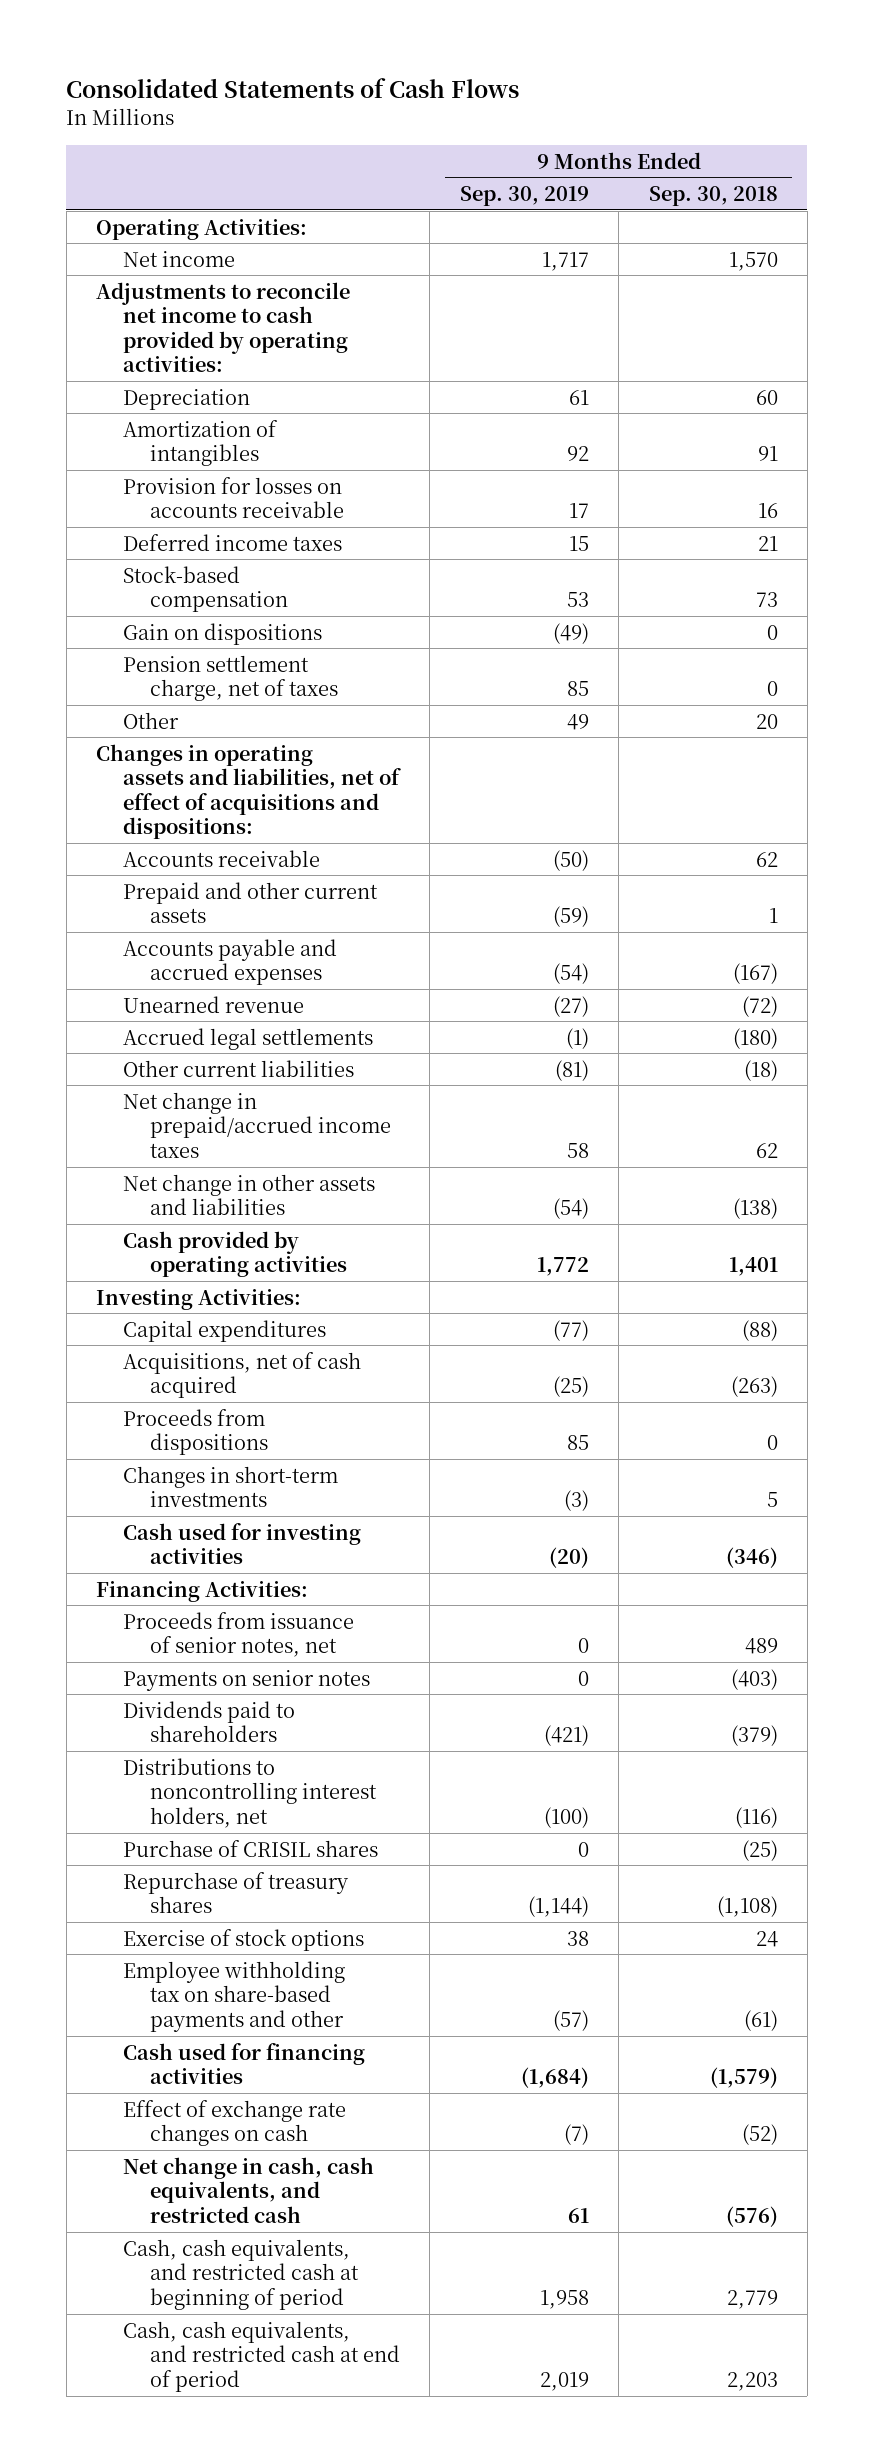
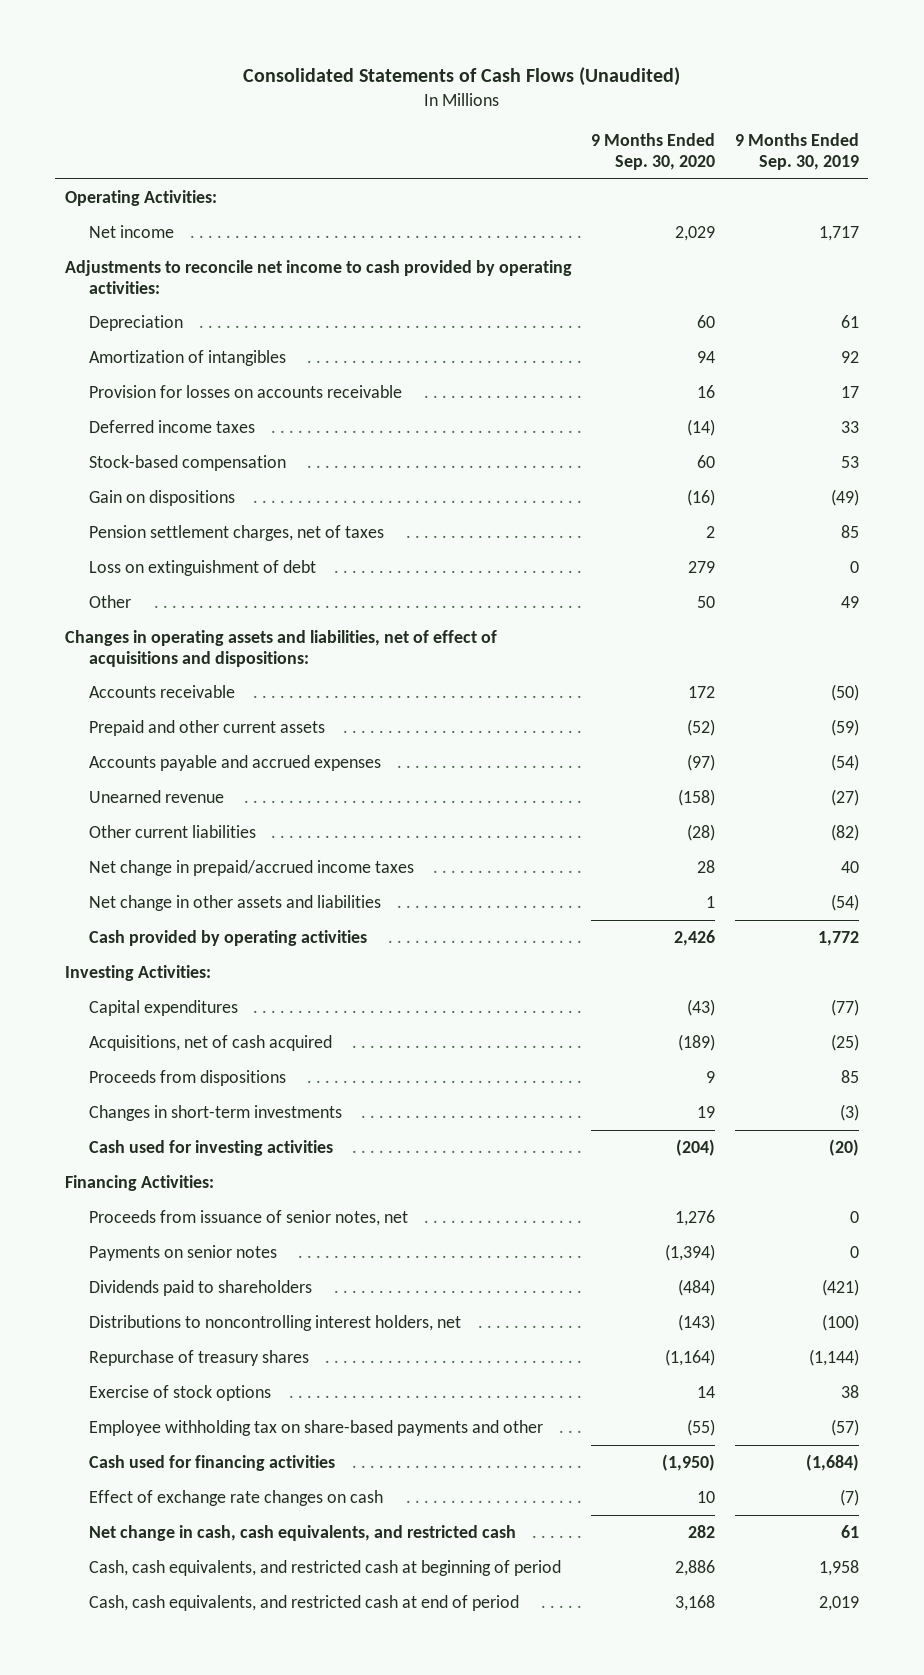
[66,77,520,98] Consolidated Statements of Cash Flows -> [242,67,680,87] Consolidated Statements of Cash Flows (Unaudited)
[648,186,778,207] Sep. 30, 2018 -> none
none -> [591,133,716,171] 9 Months Ended Sep. 30, 2020
[568,535,589,551] 15 -> [840,420,859,433] 33
[123,654,338,702] Pension settlement charge, net of taxes -> [89,524,385,541] Pension settlement charges, net of taxes
none -> [89,559,317,576] Loss on extinguishment of debt
[123,1027,374,1050] Accrued legal settlements -> none
[554,1059,589,1081] (81) -> [830,823,859,841] (82)
[566,1142,589,1158] 58 -> [840,860,859,873] 40
[123,1839,379,1857] Purchase of CRISIL shares -> none

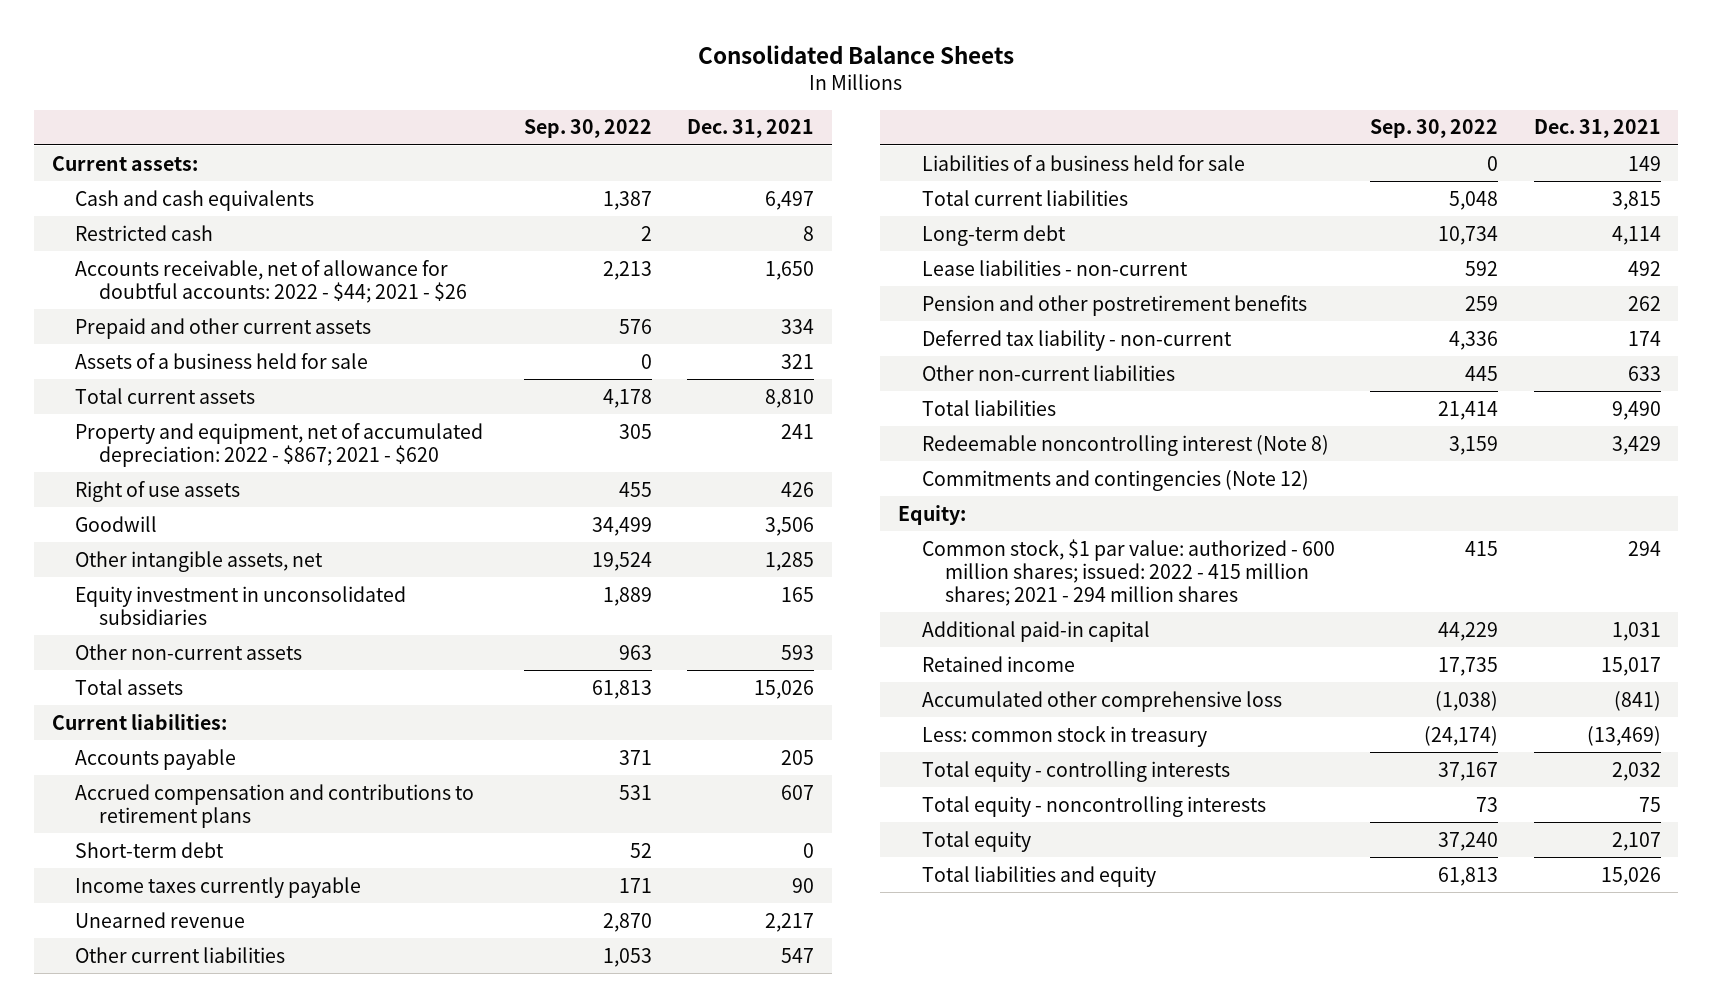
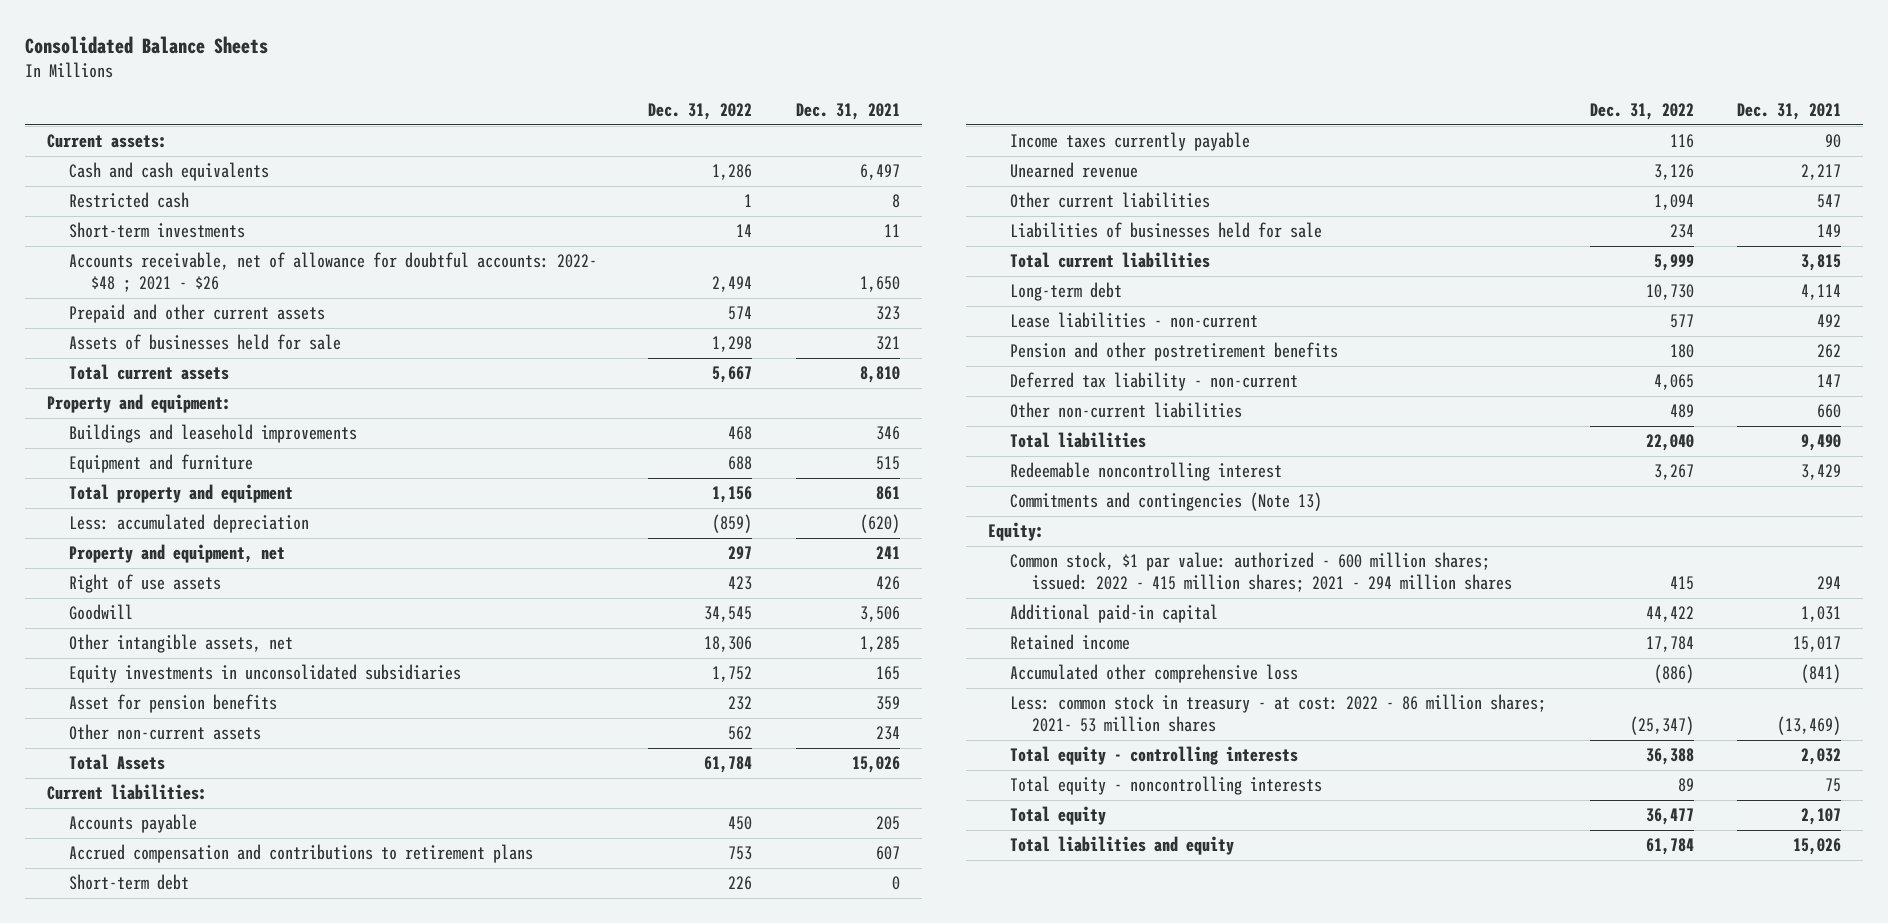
[523,119,652,139] Sep. 30, 2022 -> none
none -> [648,103,753,121] Dec. 31, 2022
none -> [68,222,245,239] Short-term investments
[75,259,467,303] Accounts receivable, net of allowance for doubtful accounts: 2022 - $44; 2021 - $26 -> [68,252,597,292] Accounts receivable, net of allowance for doubtful accounts: 2022- $48 ; 2021 - $26
[780,318,814,334] 334 -> [875,306,900,321] 323
[75,352,369,369] Assets of a business held for sale -> [68,334,341,351] Assets of businesses held for sale
none -> [46,394,231,414] Property and equipment:
none -> [68,424,357,444] Buildings and leasehold improvements
none -> [68,454,253,474] Equipment and furniture
none -> [68,484,293,504] Total property and equipment
none -> [68,514,309,534] Less: accumulated depreciation
[75,422,484,467] Property and equipment, net of accumulated depreciation: 2022 - $867; 2021 - $620 -> [68,544,285,564] Property and equipment, net
[75,585,407,625] Equity investment in unconsolidated subsidiaries -> [68,664,461,684] Equity investments in unconsolidated subsidiaries
none -> [68,694,277,714] Asset for pension benefits
[780,644,814,660] 593 -> [875,726,900,741] 234
[75,678,184,695] Total assets -> [68,754,165,771] Total Assets
[921,154,1245,171] Liabilities of a business held for sale -> [1010,222,1323,239] Liabilities of businesses held for sale
[1627,330,1661,346] 174 -> [1817,374,1842,388] 147
[1627,365,1661,381] 633 -> [1817,404,1842,419] 660
[921,434,1329,456] Redeemable noncontrolling interest (Note 8) -> [1010,462,1283,482] Redeemable noncontrolling interest
[921,469,1309,491] Commitments and contingencies (Note 12) -> [1010,492,1323,512] Commitments and contingencies (Note 13)
[921,725,1207,747] Less: common stock in treasury -> [1010,694,1547,732] Less: common stock in treasury - at cost: 2022 - 86 million shares; 2021- 53 million shares

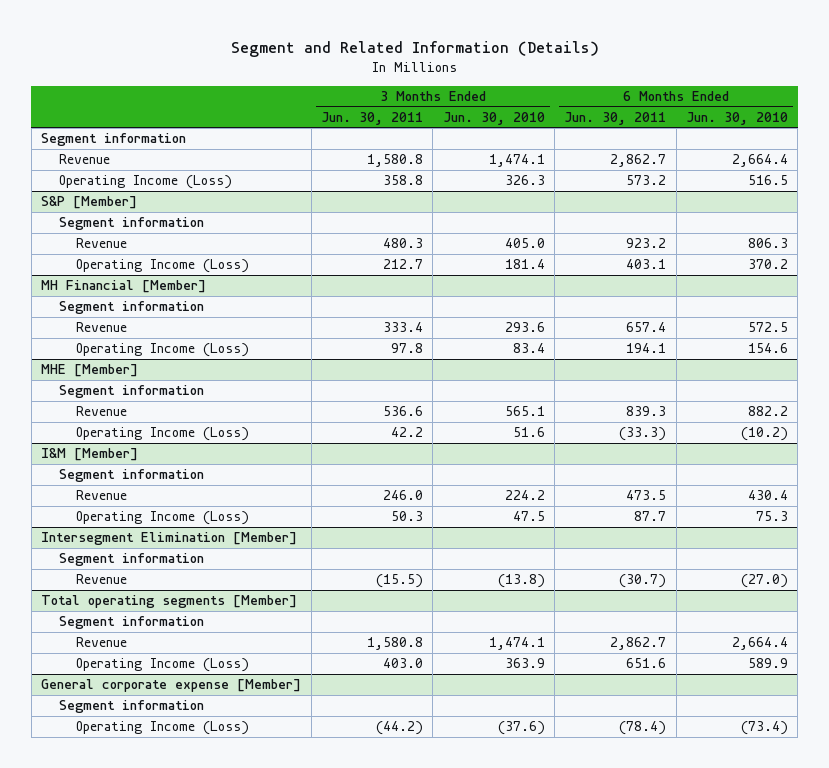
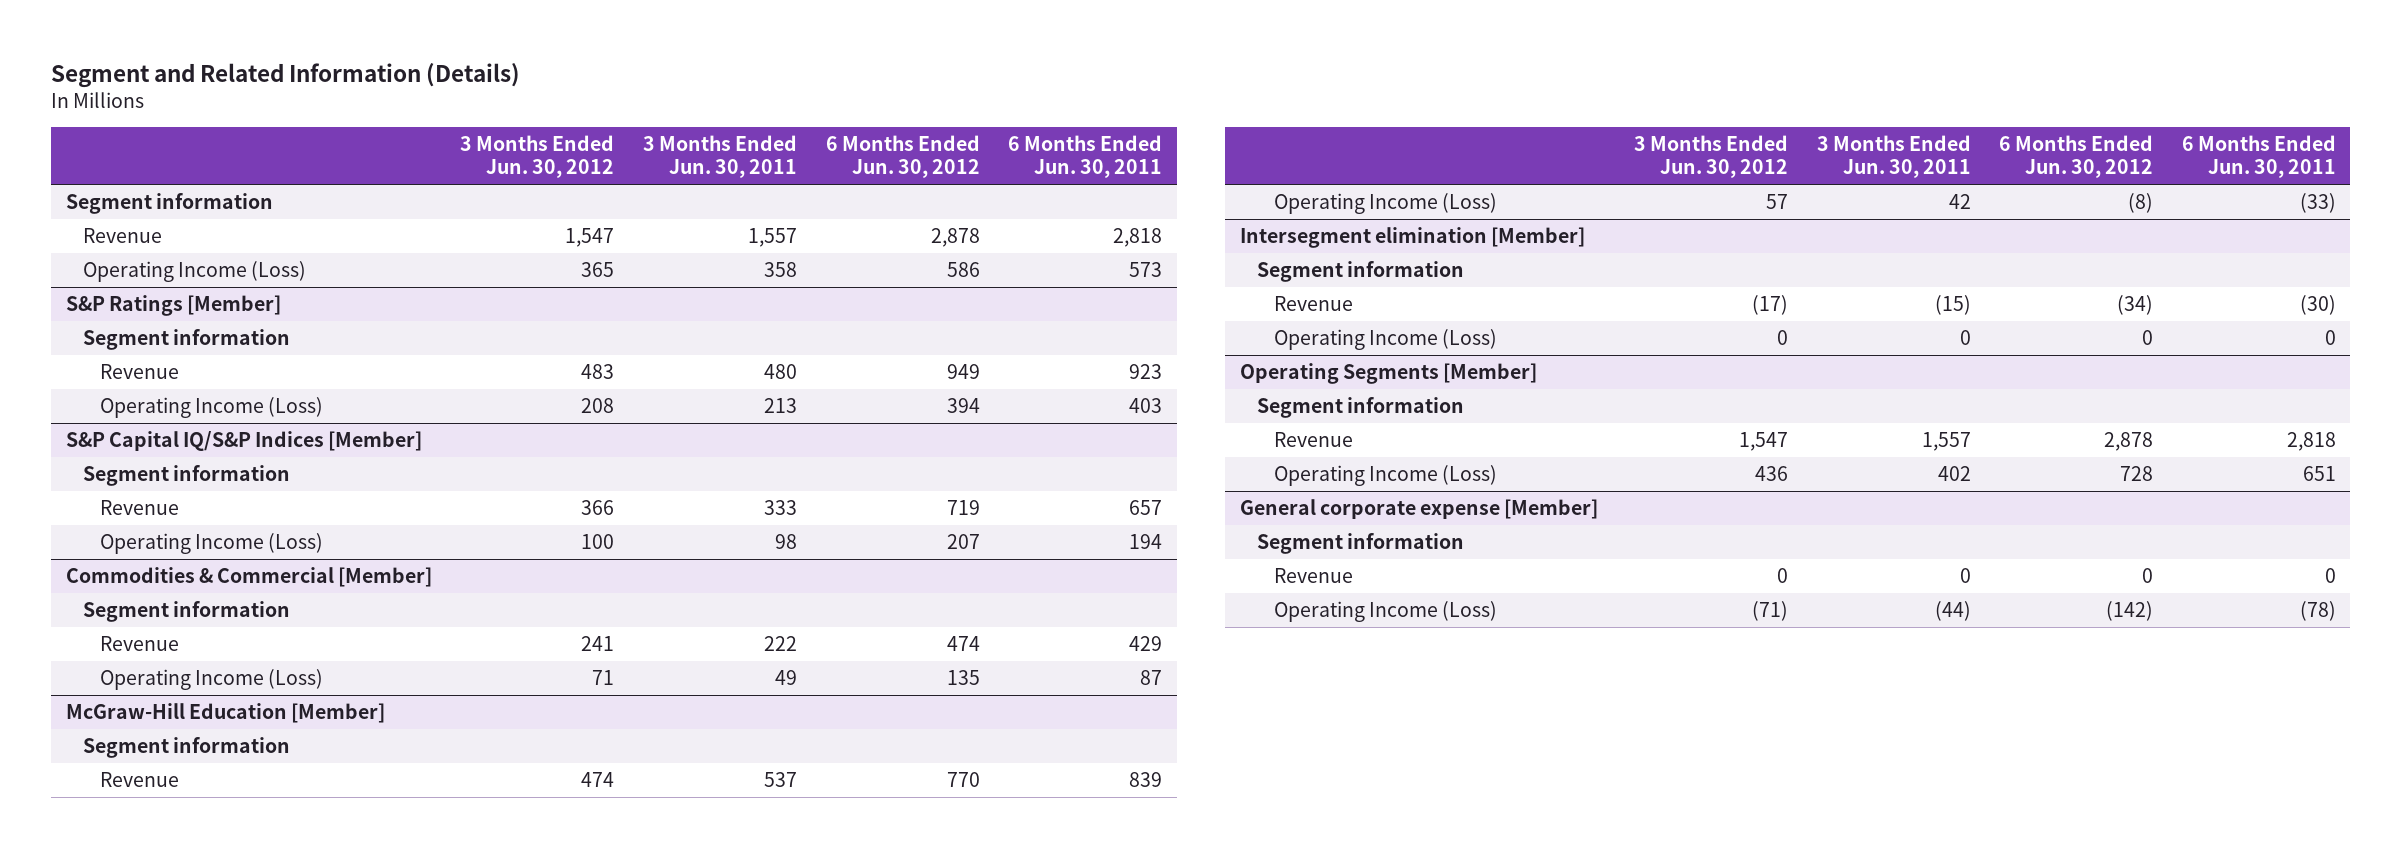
[442,111,545,125] Jun. 30, 2010 -> none
[686,111,789,125] Jun. 30, 2010 -> none
none -> [460,135,615,179] 3 Months Ended Jun. 30, 2012
none -> [825,135,980,179] 6 Months Ended Jun. 30, 2012
[366,154,423,168] 1,580.8 -> [747,227,797,247] 1,557
[610,154,667,168] 2,862.7 -> [1113,227,1163,247] 2,818
[382,175,423,186] 358.8 -> [763,261,797,277] 358
[626,175,667,186] 573.2 -> [1129,261,1163,277] 573
[41,196,138,210] S&P [Member] -> [65,294,281,316] S&P Ratings [Member]
[41,280,207,294] MH Financial [Member] -> none
[382,238,423,249] 480.3 -> [763,363,797,379] 480
[626,238,667,249] 923.2 -> [1129,363,1163,379] 923
[382,259,423,270] 212.7 -> [763,397,797,413] 213
[626,259,667,270] 403.1 -> [1129,397,1163,413] 403
none -> [65,430,422,451] S&P Capital IQ/S&P Indices [Member]
[41,364,139,378] MHE [Member] -> none
[382,322,423,333] 333.4 -> [763,499,797,515] 333
[626,322,667,333] 657.4 -> [1129,499,1163,515] 657
[390,343,423,354] 97.8 -> [774,533,797,549] 98
[626,343,667,354] 194.1 -> [1129,533,1163,549] 194
none -> [65,566,432,587] Commodities & Commercial [Member]
[41,448,139,462] I&M [Member] -> none
[382,406,423,417] 536.6 -> [763,635,797,651] 222
[626,406,667,417] 839.3 -> [1129,635,1163,651] 429
[390,427,423,438] 42.2 -> [774,669,797,685] 49
[619,427,667,442] (33.3) -> [1140,669,1163,685] 87
none -> [65,702,385,723] McGraw-Hill Education [Member]
[382,490,423,501] 246.0 -> [763,771,797,787] 537
[626,490,667,501] 473.5 -> [1129,771,1163,787] 839
[390,511,423,522] 50.3 -> [1948,193,1971,209] 42
[634,511,667,522] 87.7 -> [2300,192,2337,213] (33)
[41,532,298,546] Intersegment Elimination [Member] -> [1239,226,1585,248] Intersegment elimination [Member]
[375,574,423,589] (15.5) -> [1934,294,1971,315] (15)
[619,574,667,589] (30.7) -> [2300,294,2337,315] (30)
none -> [1273,328,1497,350] Operating Income (Loss)
[41,595,298,609] Total operating segments [Member] -> [1239,362,1537,384] Operating Segments [Member]
[366,637,423,651] 1,580.8 -> [1921,431,1971,451] 1,557
[610,637,667,651] 2,862.7 -> [2287,431,2337,451] 2,818
[382,658,423,669] 403.0 -> [1937,465,1971,481] 402
[626,658,667,669] 651.6 -> [2303,465,2337,481] 651
none -> [1273,567,1353,583] Revenue
[375,721,423,736] (44.2) -> [1934,600,1971,621] (44)
[619,721,667,736] (78.4) -> [2300,600,2337,621] (78)

